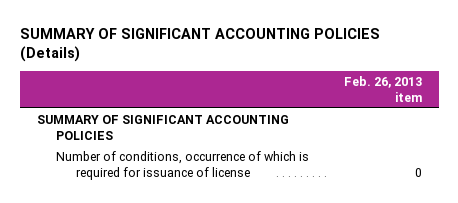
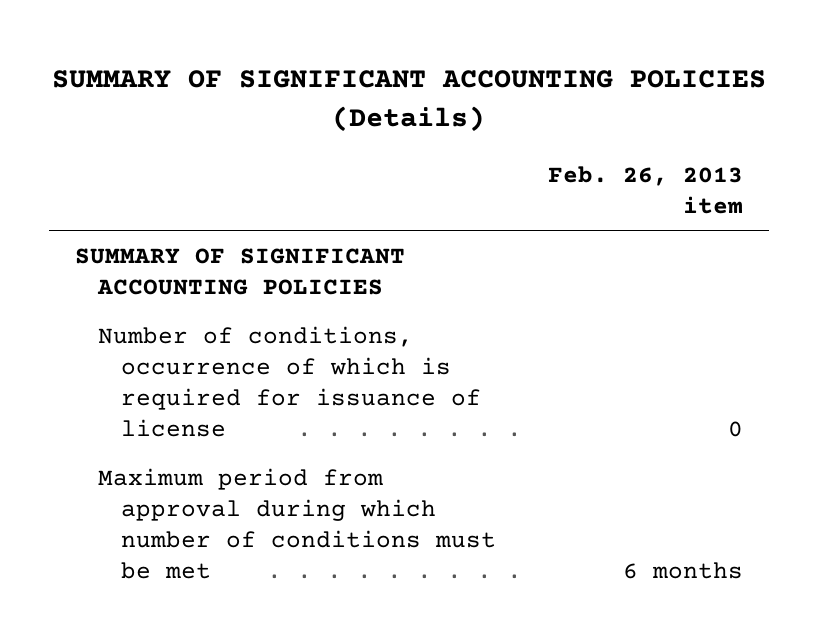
none -> [98,467,497,579] Maximum period from approval during which number of conditions must be met

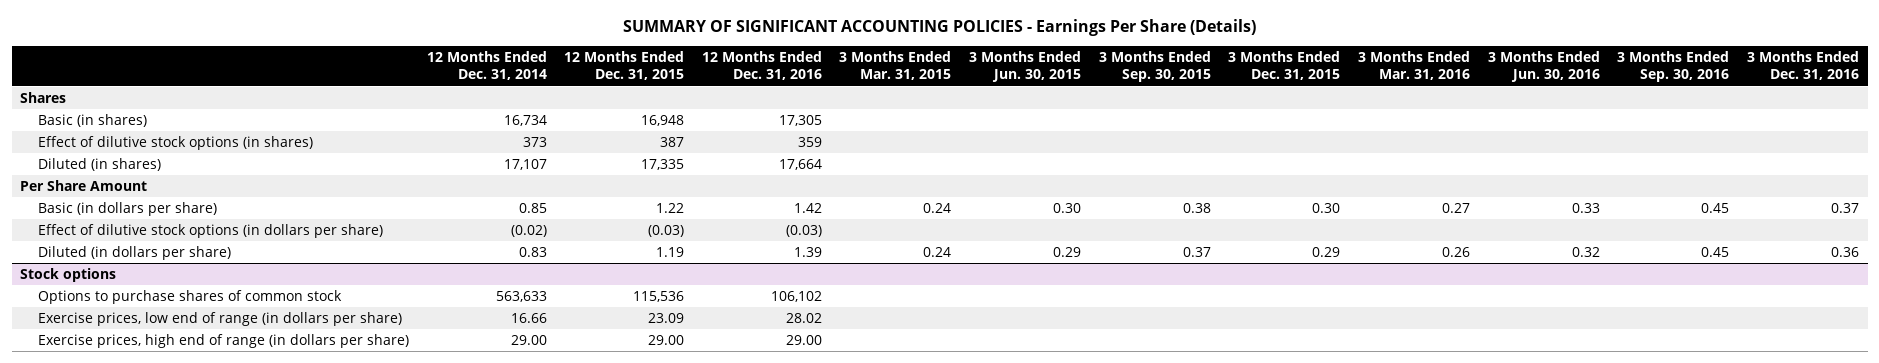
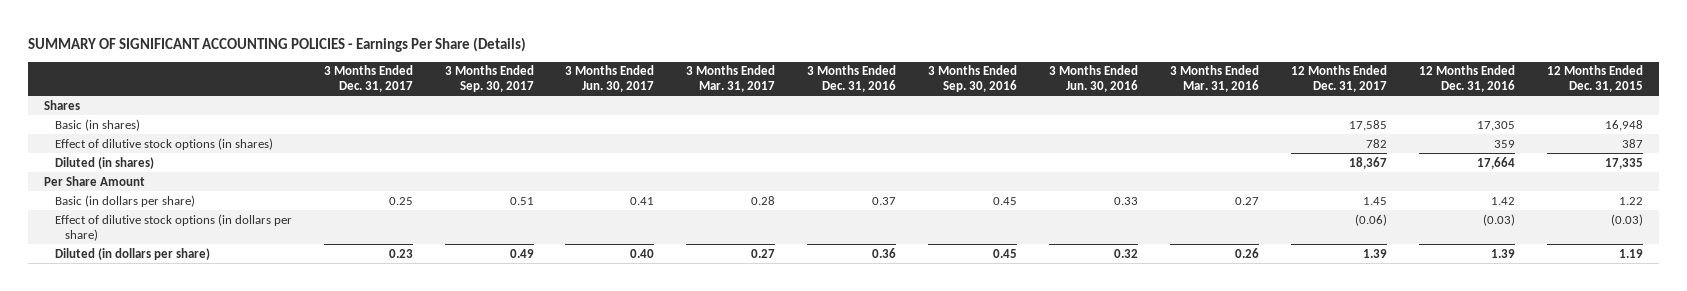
[426,50,547,81] 12 Months Ended Dec. 31, 2014 -> none
[839,50,952,81] 3 Months Ended Mar. 31, 2015 -> none
[969,50,1082,83] 3 Months Ended Jun. 30, 2015 -> none
[1098,50,1211,83] 3 Months Ended Sep. 30, 2015 -> none
[1228,50,1341,81] 3 Months Ended Dec. 31, 2015 -> none
none -> [323,65,413,93] 3 Months Ended Dec. 31, 2017
none -> [444,65,534,93] 3 Months Ended Sep. 30, 2017
none -> [565,65,655,93] 3 Months Ended Jun. 30, 2017
none -> [686,65,776,93] 3 Months Ended Mar. 31, 2017
none -> [1291,65,1388,93] 12 Months Ended Dec. 31, 2017
[20,267,117,282] Stock options -> none
[38,289,343,304] Options to purchase shares of common stock -> none
[38,311,403,326] Exercise prices, low end of range (in dollars per share) -> none
[38,333,410,348] Exercise prices, high end of range (in dollars per share) -> none

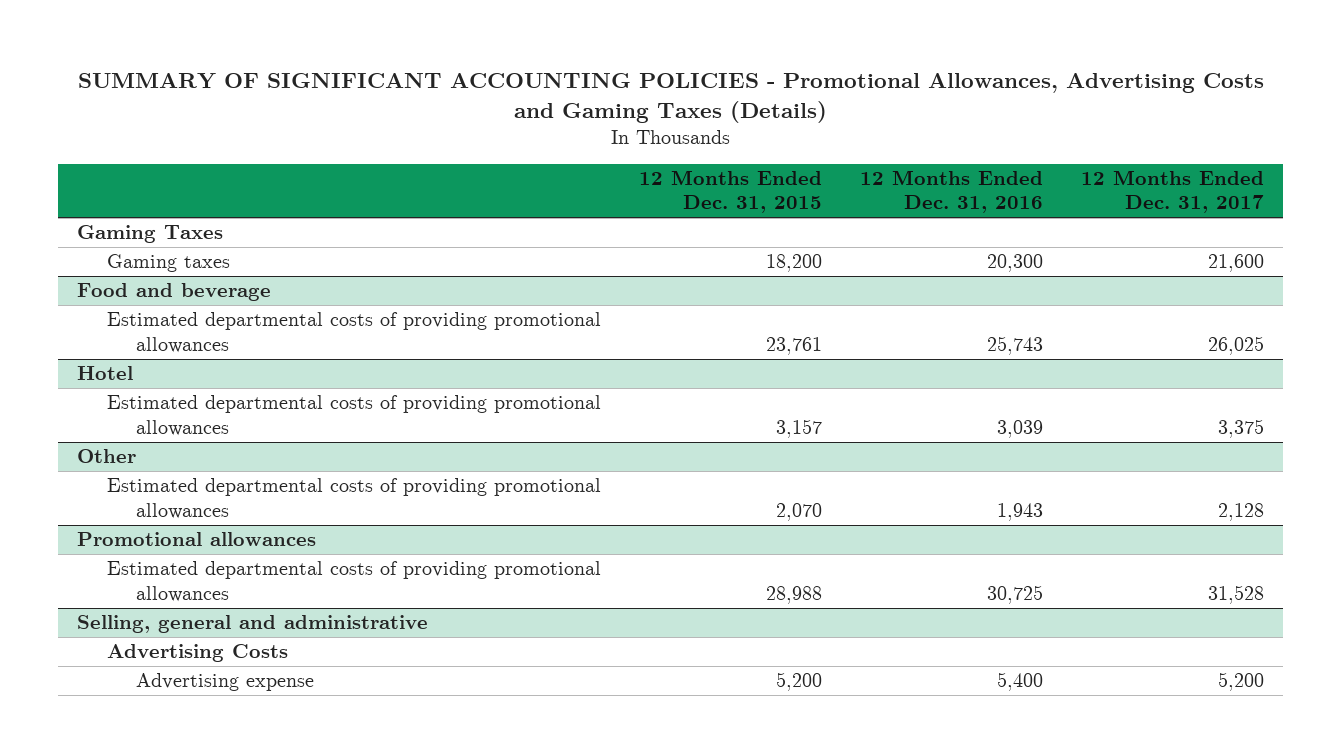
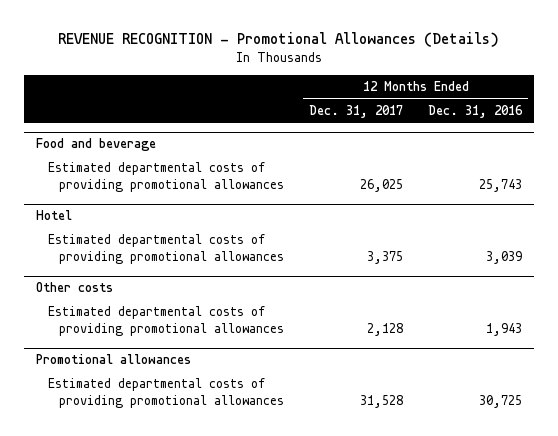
[77,73,1264,124] SUMMARY OF SIGNIFICANT ACCOUNTING POLICIES - Promotional Allowances, Advertising Costs and Gaming Taxes (Details) -> [57,32,499,48] REVENUE RECOGNITION - Promotional Allowances (Details)
[638,169,822,214] 12 Months Ended Dec. 31, 2015 -> none
[77,225,224,244] Gaming Taxes -> none
[106,254,230,273] Gaming taxes -> none
[77,449,137,464] Other -> [36,282,114,293] Other costs
[77,615,429,634] Selling, general and administrative -> none
[106,644,288,663] Advertising Costs -> none
[136,673,315,692] Advertising expense -> none

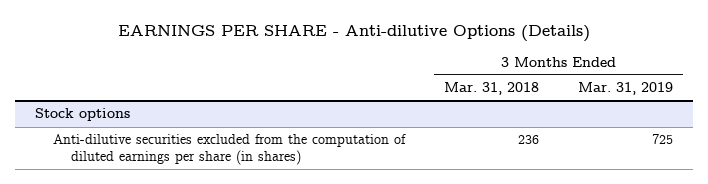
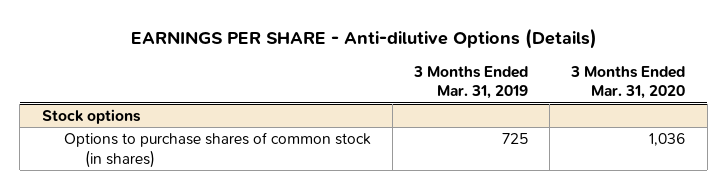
[443,82,539,96] Mar. 31, 2018 -> none
none -> [570,65,686,100] 3 Months Ended Mar. 31, 2020
[52,134,406,166] Anti-dilutive securities excluded from the computation of diluted earnings per share (in shares) -> [63,131,371,168] Options to purchase shares of common stock (in shares)

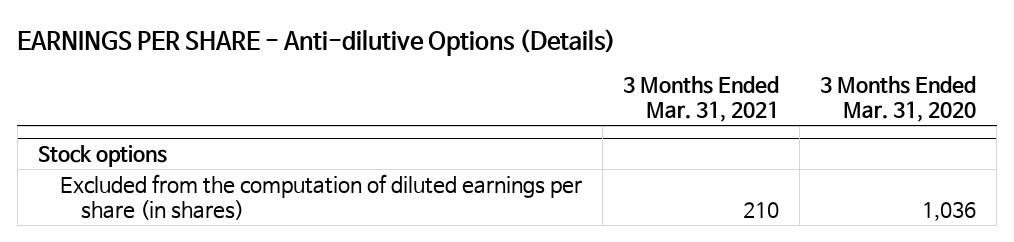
[412,65,528,100] 3 Months Ended Mar. 31, 2019 -> none
none -> [623,75,780,123] 3 Months Ended Mar. 31, 2021
[63,131,371,168] Options to purchase shares of common stock (in shares) -> [59,173,582,221] Excluded from the computation of diluted earnings per share (in shares)

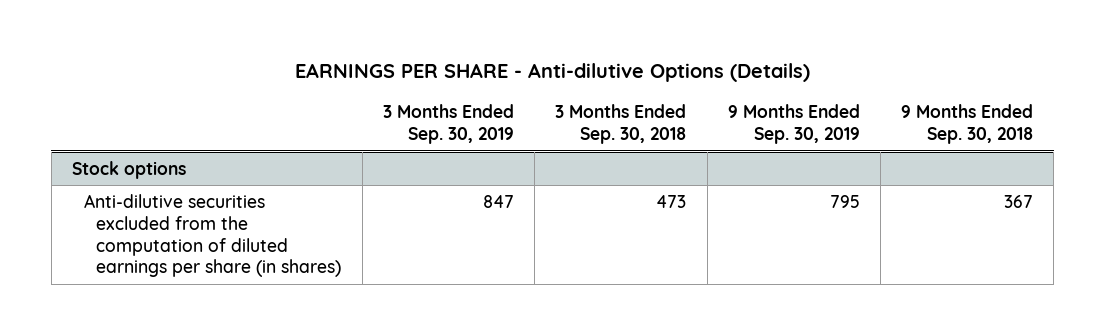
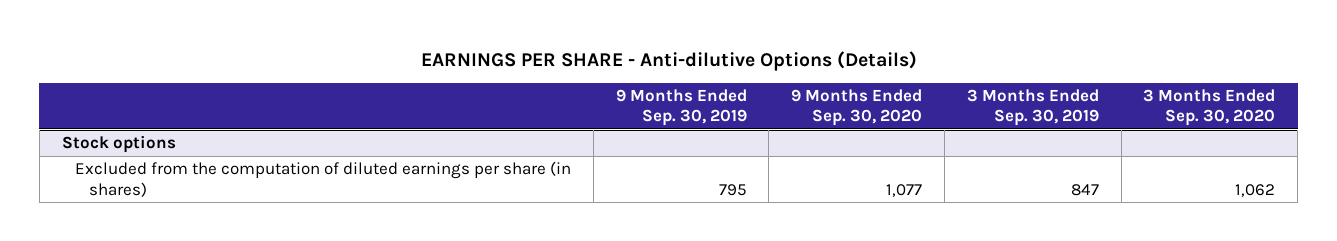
[555,104,687,145] 3 Months Ended Sep. 30, 2018 -> none
[901,104,1034,145] 9 Months Ended Sep. 30, 2018 -> none
none -> [791,88,923,127] 9 Months Ended Sep. 30, 2020
none -> [1143,88,1276,127] 3 Months Ended Sep. 30, 2020
[84,193,342,278] Anti-dilutive securities excluded from the computation of diluted earnings per share (in shares) -> [75,161,572,197] Excluded from the computation of diluted earnings per share (in shares)

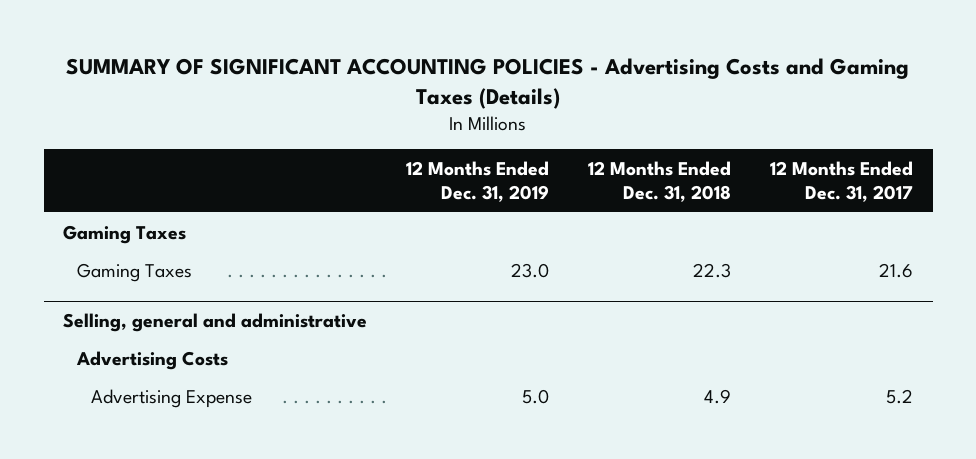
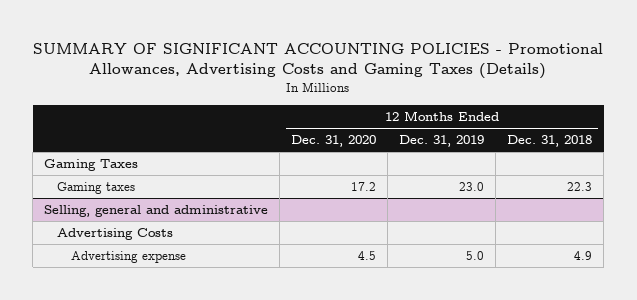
[66,57,910,109] SUMMARY OF SIGNIFICANT ACCOUNTING POLICIES - Advertising Costs and Gaming Taxes (Details) -> [33,42,604,80] SUMMARY OF SIGNIFICANT ACCOUNTING POLICIES - Promotional Allowances, Advertising Costs and Gaming Taxes (Details)
[770,160,914,202] 12 Months Ended Dec. 31, 2017 -> none
none -> [291,135,377,148] Dec. 31, 2020
[76,262,192,282] Gaming Taxes -> [57,182,136,195] Gaming taxes
[90,388,252,408] Advertising Expense -> [70,251,186,264] Advertising expense

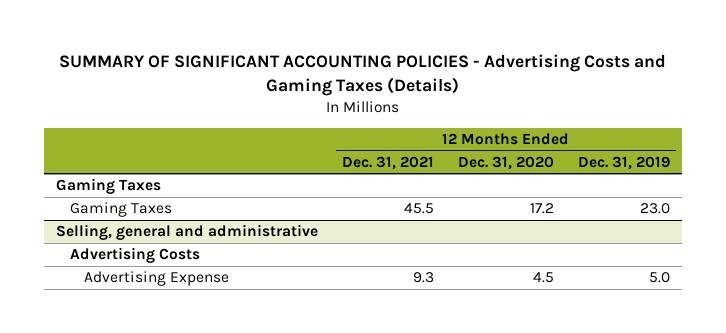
[33,42,604,80] SUMMARY OF SIGNIFICANT ACCOUNTING POLICIES - Promotional Allowances, Advertising Costs and Gaming Taxes (Details) -> [58,54,666,97] SUMMARY OF SIGNIFICANT ACCOUNTING POLICIES - Advertising Costs and Gaming Taxes (Details)
[507,135,593,148] Dec. 31, 2018 -> none
none -> [341,155,434,170] Dec. 31, 2021
[57,182,136,195] Gaming taxes -> [69,202,172,218] Gaming Taxes
[70,251,186,264] Advertising expense -> [84,271,230,287] Advertising Expense

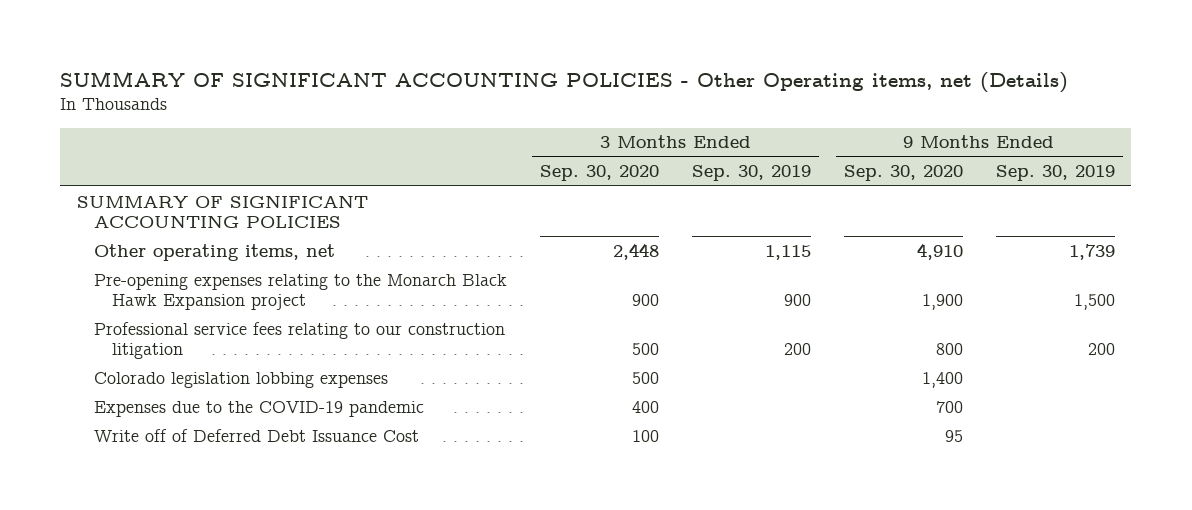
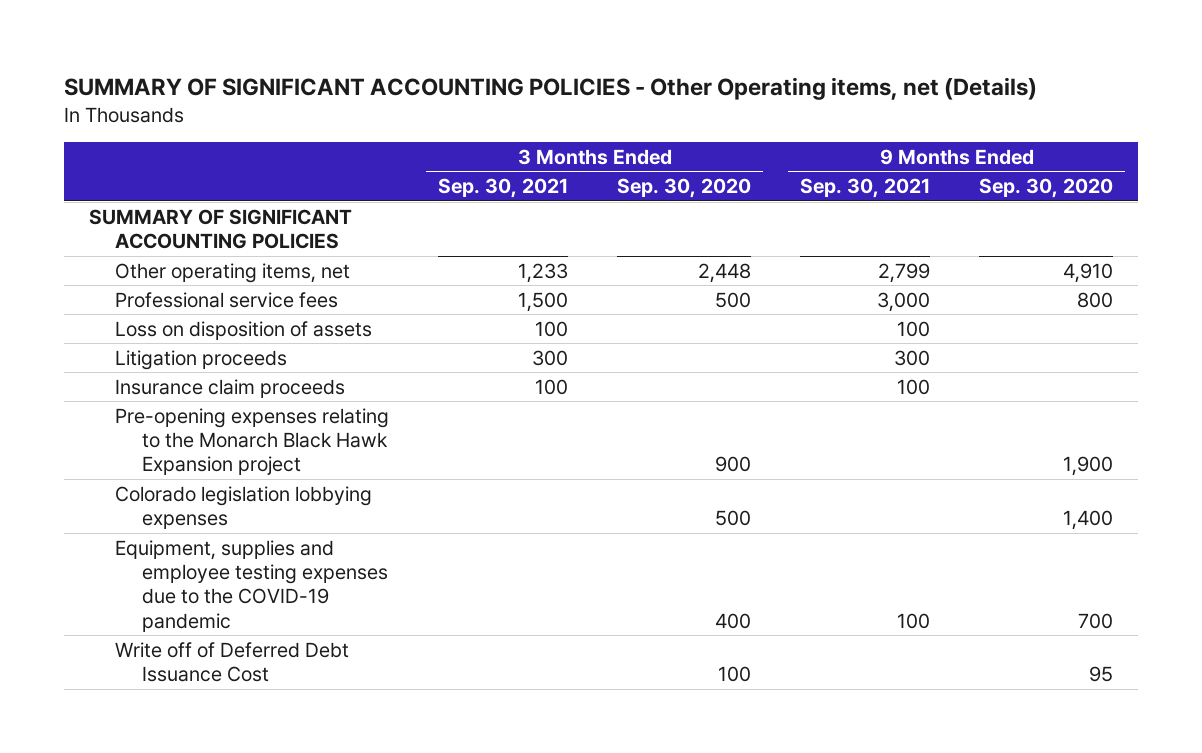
[692,165,812,182] Sep. 30, 2019 -> none
[995,165,1115,182] Sep. 30, 2019 -> none
none -> [438,178,569,199] Sep. 30, 2021
none -> [800,178,931,199] Sep. 30, 2021
none -> [115,291,339,308] Professional service fees
none -> [115,320,373,340] Loss on disposition of assets
none -> [115,349,288,370] Litigation proceeds
none -> [115,378,346,398] Insurance claim proceeds
[94,321,506,359] Professional service fees relating to our construction litigation -> none
[94,371,389,388] Colorado legislation lobbing expenses -> [115,485,373,530] Colorado legislation lobbying expenses
[94,400,425,417] Expenses due to the COVID-19 pandemic -> [115,539,388,632] Equipment, supplies and employee testing expenses due to the COVID-19 pandemic

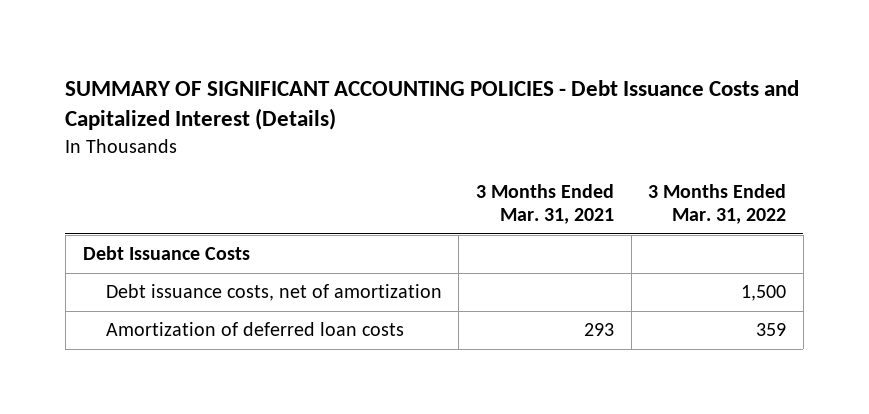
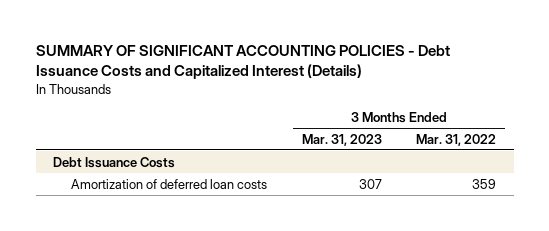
[475,183,614,225] 3 Months Ended Mar. 31, 2021 -> none
none -> [301,133,382,146] Mar. 31, 2023
[105,284,442,302] Debt issuance costs, net of amortization -> none

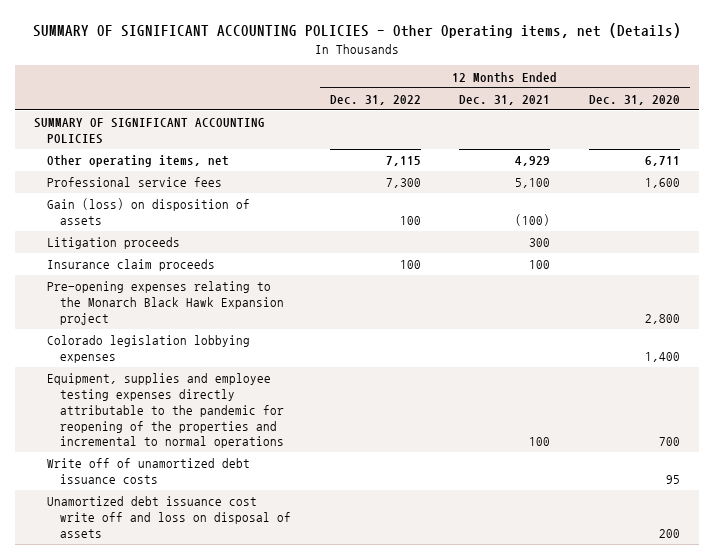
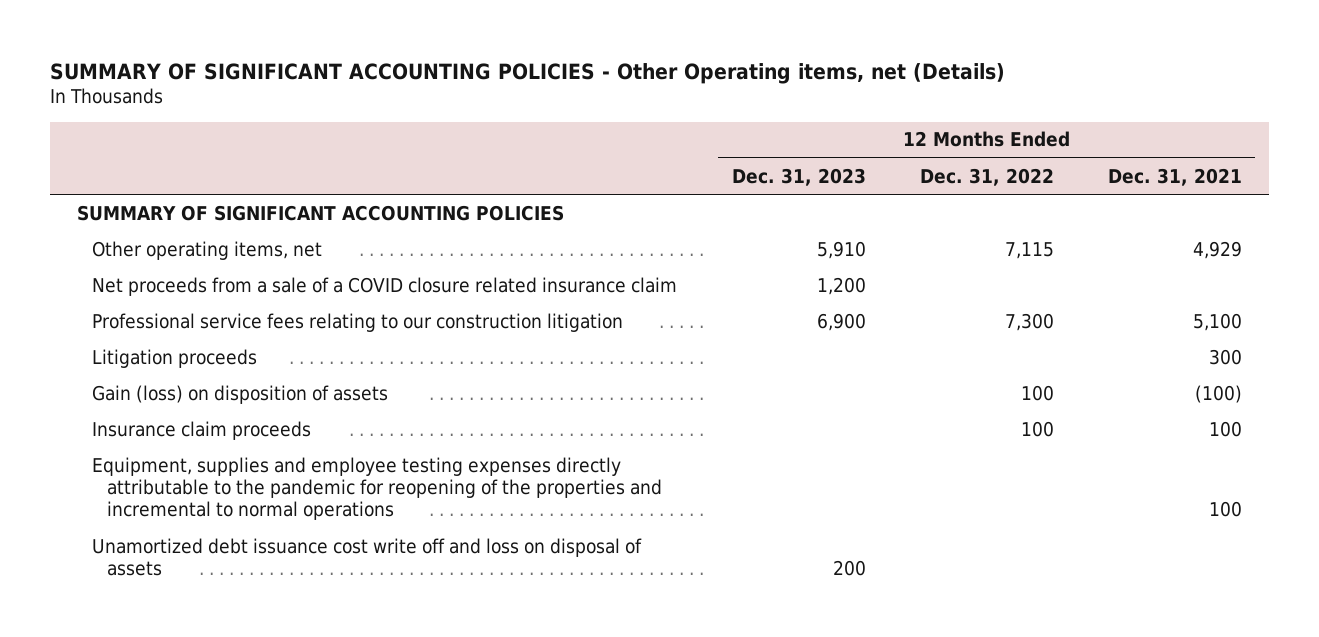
[588,94,680,105] Dec. 31, 2020 -> none
none -> [731,167,866,186] Dec. 31, 2023
none -> [92,276,678,296] Net proceeds from a sale of a COVID closure related insurance claim
[47,177,223,188] Professional service fees -> [92,312,624,332] Professional service fees relating to our construction litigation
[47,198,251,226] Gain (loss) on disposition of assets -> [92,384,389,404] Gain (loss) on disposition of assets
[47,281,284,325] Pre-opening expenses relating to the Monarch Black Hawk Expansion project -> none
[47,335,251,364] Colorado legislation lobbying expenses -> none
[47,458,251,485] Write off of unamortized debt issuance costs -> none

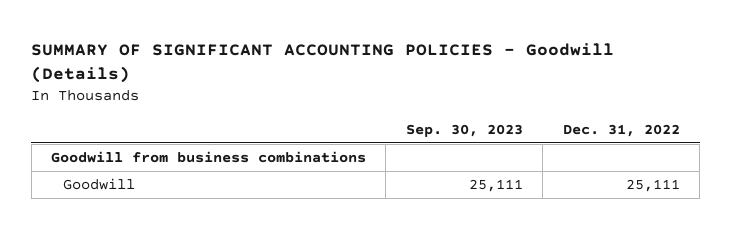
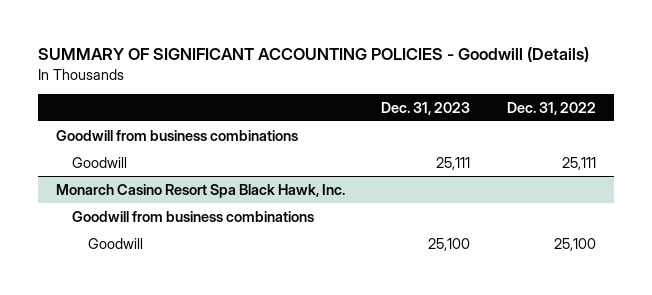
[405,123,523,137] Sep. 30, 2023 -> none
none -> [381,101,471,115] Dec. 31, 2023
none -> [55,183,345,198] Monarch Casino Resort Spa Black Hawk, Inc.
none -> [71,210,314,222] Goodwill from business combinations
none -> [87,237,143,249] Goodwill

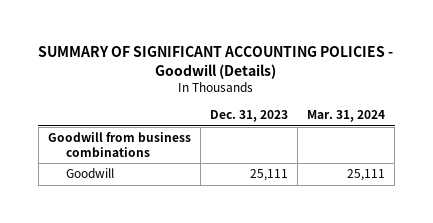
[506,101,596,115] Dec. 31, 2022 -> none
none -> [306,110,385,123] Mar. 31, 2024
[55,183,345,198] Monarch Casino Resort Spa Black Hawk, Inc. -> none
[71,210,314,222] Goodwill from business combinations -> none
[87,237,143,249] Goodwill -> none

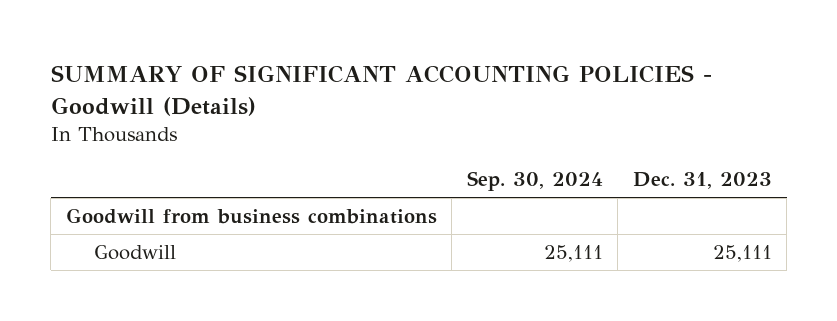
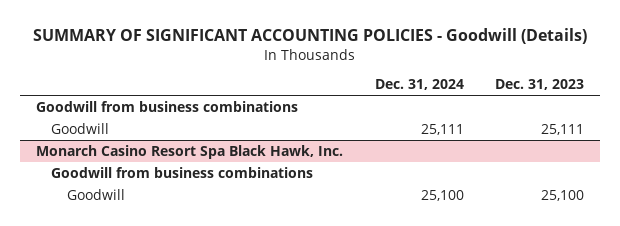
[466,171,603,192] Sep. 30, 2024 -> none
none -> [374,78,464,90] Dec. 31, 2024
none -> [36,144,344,159] Monarch Casino Resort Spa Black Hawk, Inc.
none -> [51,166,314,178] Goodwill from business combinations
none -> [66,188,125,200] Goodwill

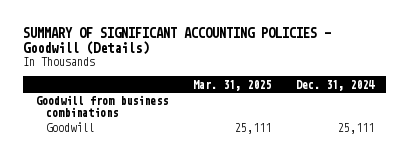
[494,78,584,90] Dec. 31, 2023 -> none
none -> [192,79,271,91] Mar. 31, 2025
[36,144,344,159] Monarch Casino Resort Spa Black Hawk, Inc. -> none
[51,166,314,178] Goodwill from business combinations -> none
[66,188,125,200] Goodwill -> none

